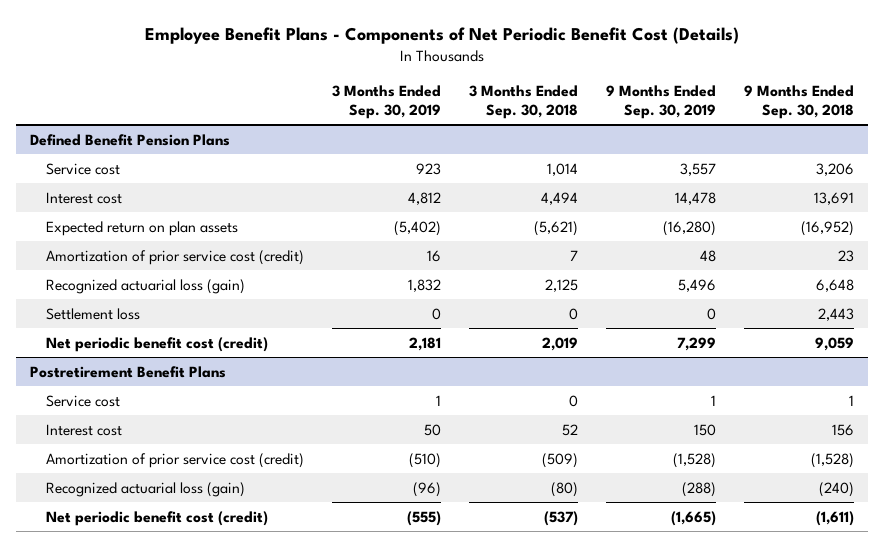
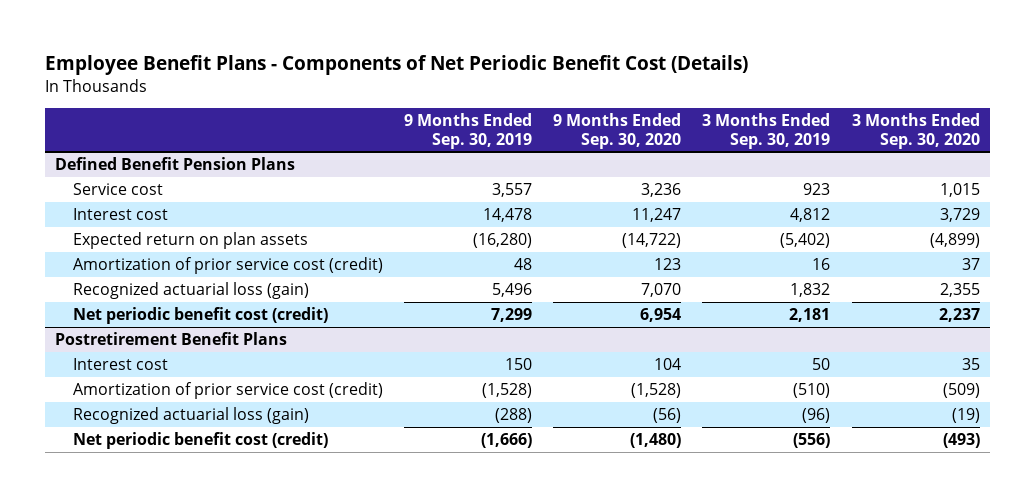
[468,85,578,119] 3 Months Ended Sep. 30, 2018 -> none
[743,85,854,119] 9 Months Ended Sep. 30, 2018 -> none
none -> [553,113,682,149] 9 Months Ended Sep. 30, 2020
none -> [851,113,980,149] 3 Months Ended Sep. 30, 2020
[45,307,140,320] Settlement loss -> none
[45,394,120,407] Service cost -> none
[406,510,441,526] (555) -> [793,433,831,449] (556)
[670,510,716,526] (1,665) -> [481,433,533,449] (1,666)

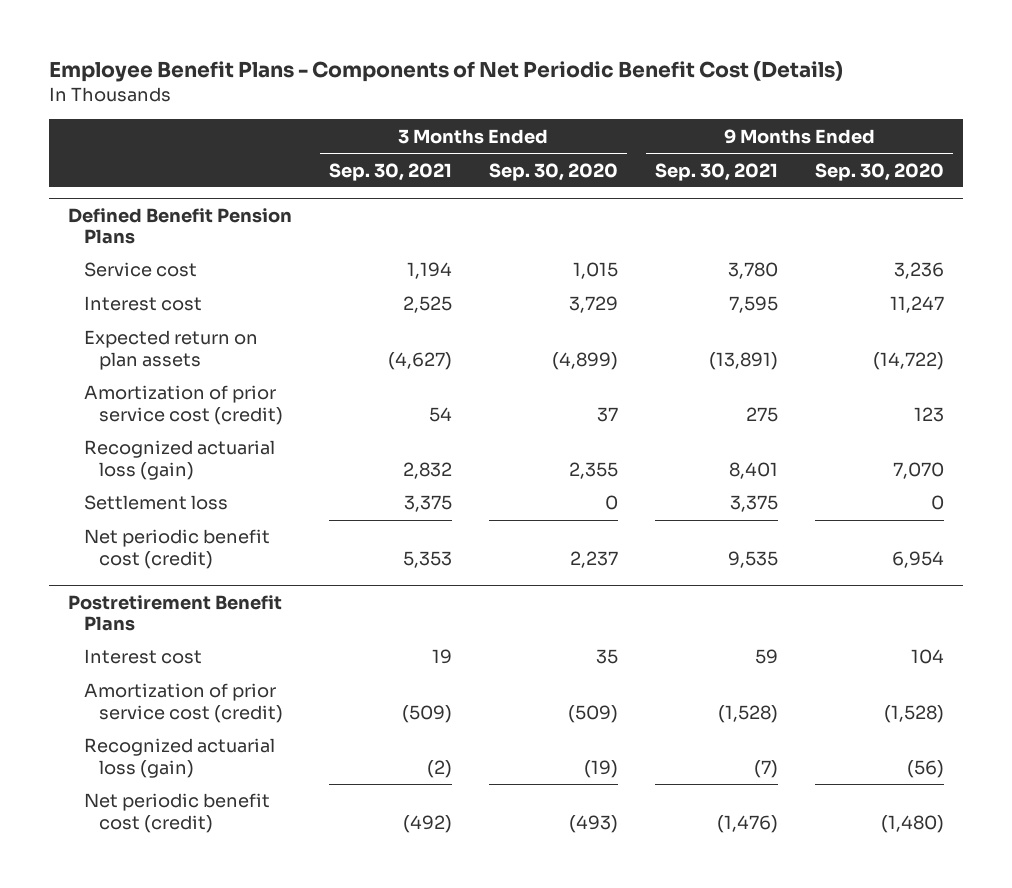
[404,113,533,149] 9 Months Ended Sep. 30, 2019 -> none
[702,113,831,149] 3 Months Ended Sep. 30, 2019 -> none
none -> [328,162,452,181] Sep. 30, 2021
none -> [655,162,779,181] Sep. 30, 2021
none -> [83,495,228,511] Settlement loss

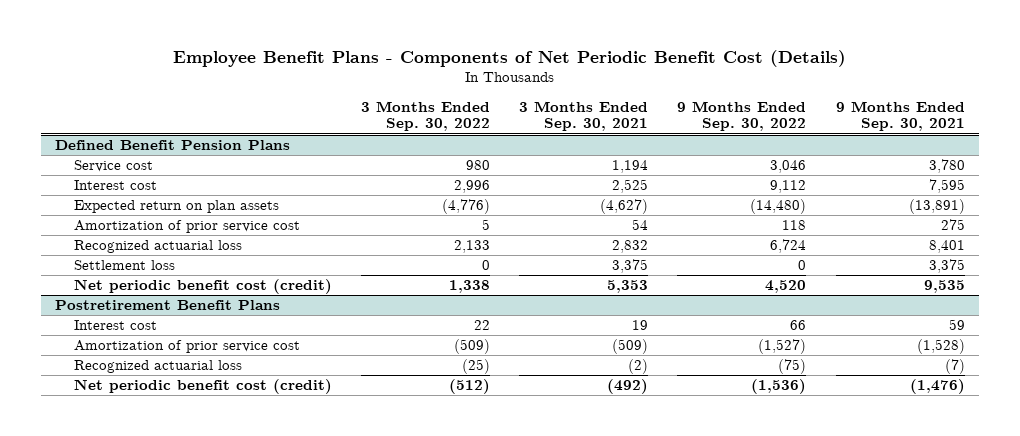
[488,162,618,181] Sep. 30, 2020 -> none
[815,162,945,181] Sep. 30, 2020 -> none
none -> [361,100,491,132] 3 Months Ended Sep. 30, 2022
none -> [677,100,807,132] 9 Months Ended Sep. 30, 2022
[83,385,284,425] Amortization of prior service cost (credit) -> [73,220,300,234] Amortization of prior service cost
[83,440,275,480] Recognized actuarial loss (gain) -> [73,240,242,254] Recognized actuarial loss
[83,683,284,723] Amortization of prior service cost (credit) -> [73,340,300,354] Amortization of prior service cost
[83,738,275,778] Recognized actuarial loss (gain) -> [73,360,242,374] Recognized actuarial loss

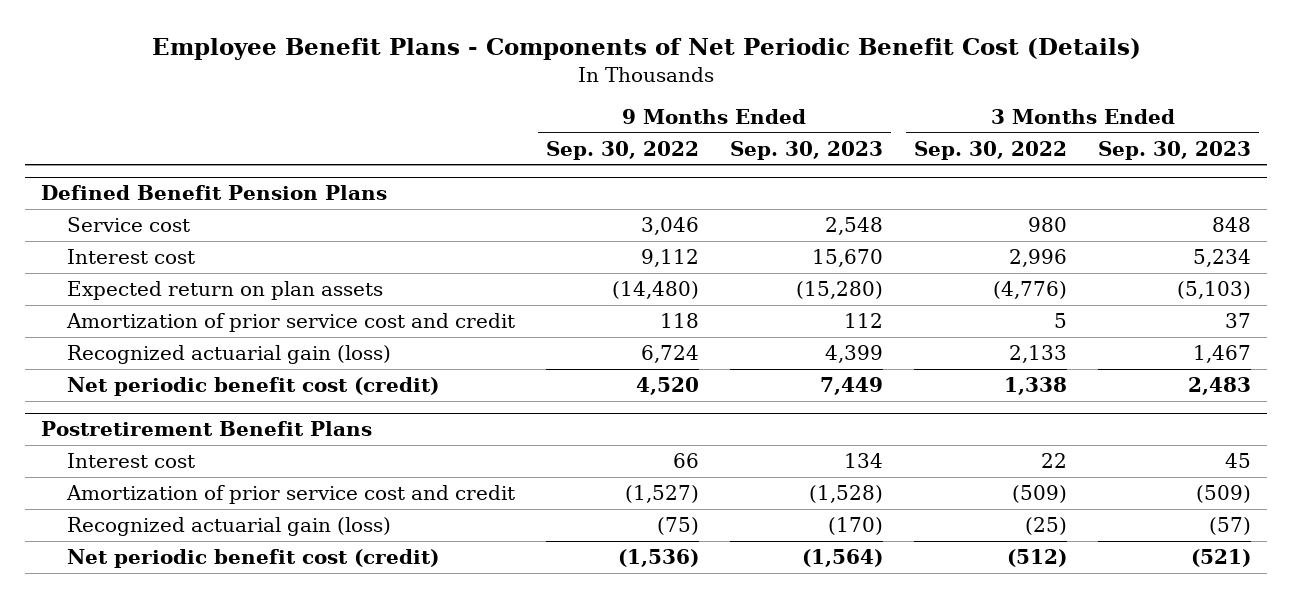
[519,100,649,132] 3 Months Ended Sep. 30, 2021 -> none
[835,100,965,132] 9 Months Ended Sep. 30, 2021 -> none
none -> [729,140,883,160] Sep. 30, 2023
none -> [1098,140,1252,160] Sep. 30, 2023
[73,260,175,271] Settlement loss -> none
[73,220,300,234] Amortization of prior service cost -> [65,312,515,332] Amortization of prior service cost and credit
[73,240,242,254] Recognized actuarial loss -> [66,344,391,364] Recognized actuarial gain (loss)
[73,340,300,354] Amortization of prior service cost -> [65,484,515,504] Amortization of prior service cost and credit
[73,360,242,374] Recognized actuarial loss -> [66,516,391,536] Recognized actuarial gain (loss)

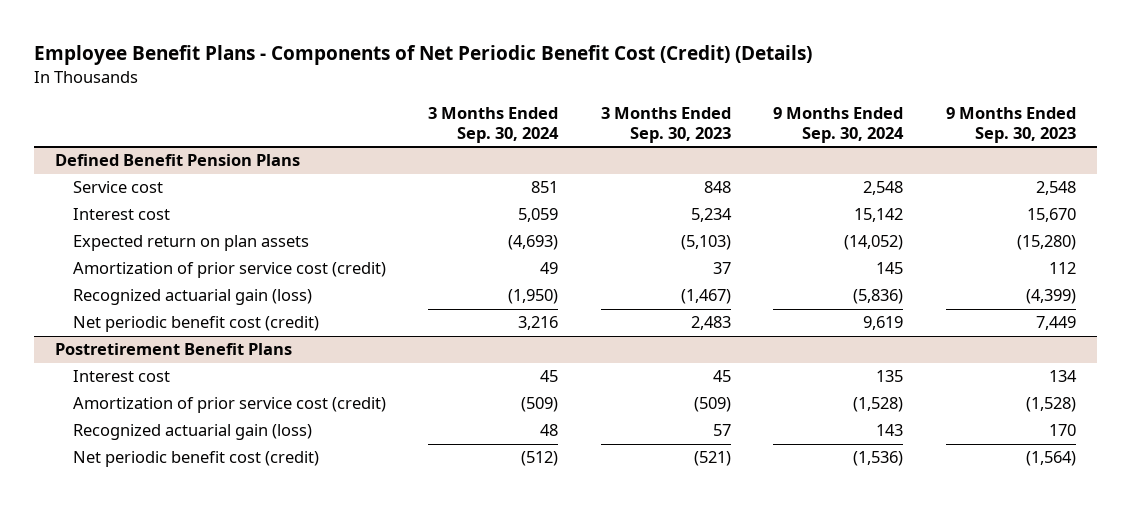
[151,38,1141,61] Employee Benefit Plans - Components of Net Periodic Benefit Cost (Details) -> [34,45,813,66] Employee Benefit Plans - Components of Net Periodic Benefit Cost (Credit) (Details)
[545,140,699,160] Sep. 30, 2022 -> none
[914,140,1068,160] Sep. 30, 2022 -> none
none -> [428,106,560,143] 3 Months Ended Sep. 30, 2024
none -> [773,106,905,143] 9 Months Ended Sep. 30, 2024
[65,312,515,332] Amortization of prior service cost and credit -> [72,262,386,279] Amortization of prior service cost (credit)
[824,344,883,363] 4,399 -> [1025,289,1076,305] (4,399)
[1193,344,1252,363] 1,467 -> [680,289,731,305] (1,467)
[65,484,515,504] Amortization of prior service cost and credit -> [72,397,386,414] Amortization of prior service cost (credit)
[827,516,883,535] (170) -> [1048,424,1076,437] 170
[1209,516,1252,535] (57) -> [712,424,731,437] 57

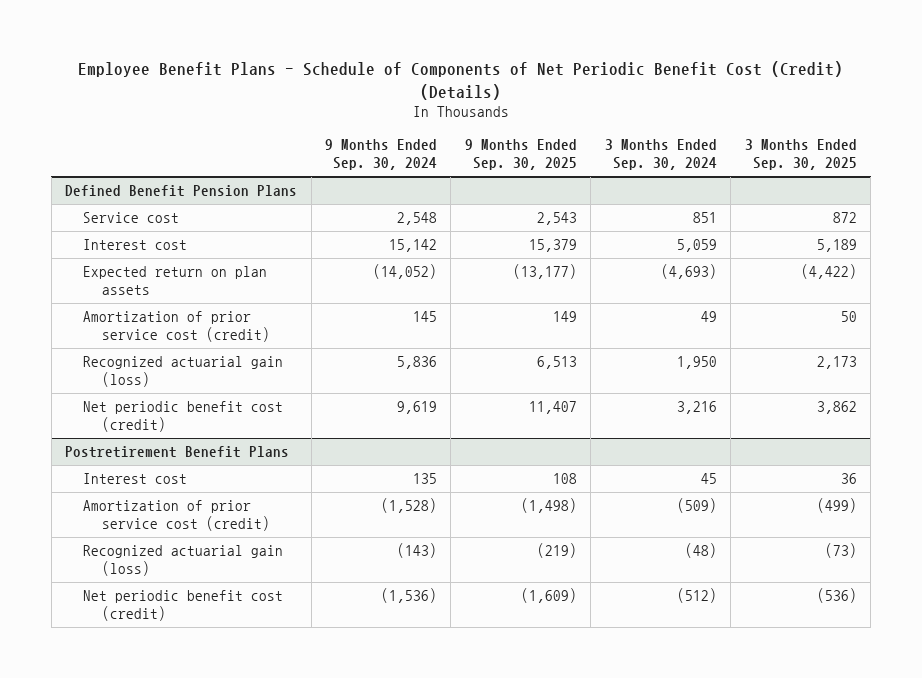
[34,45,813,66] Employee Benefit Plans - Components of Net Periodic Benefit Cost (Credit) (Details) -> [77,60,843,100] Employee Benefit Plans - Schedule of Components of Net Periodic Benefit Cost (Credit) (Details)
[600,106,731,143] 3 Months Ended Sep. 30, 2023 -> none
[945,106,1076,143] 9 Months Ended Sep. 30, 2023 -> none
none -> [464,139,577,171] 9 Months Ended Sep. 30, 2025
none -> [744,139,857,171] 3 Months Ended Sep. 30, 2025
[508,289,559,305] (1,950) -> [676,356,717,370] 1,950
[853,289,904,305] (5,836) -> [396,356,437,370] 5,836
[540,424,559,437] 48 -> [684,543,717,559] (48)
[876,424,904,437] 143 -> [396,543,437,559] (143)

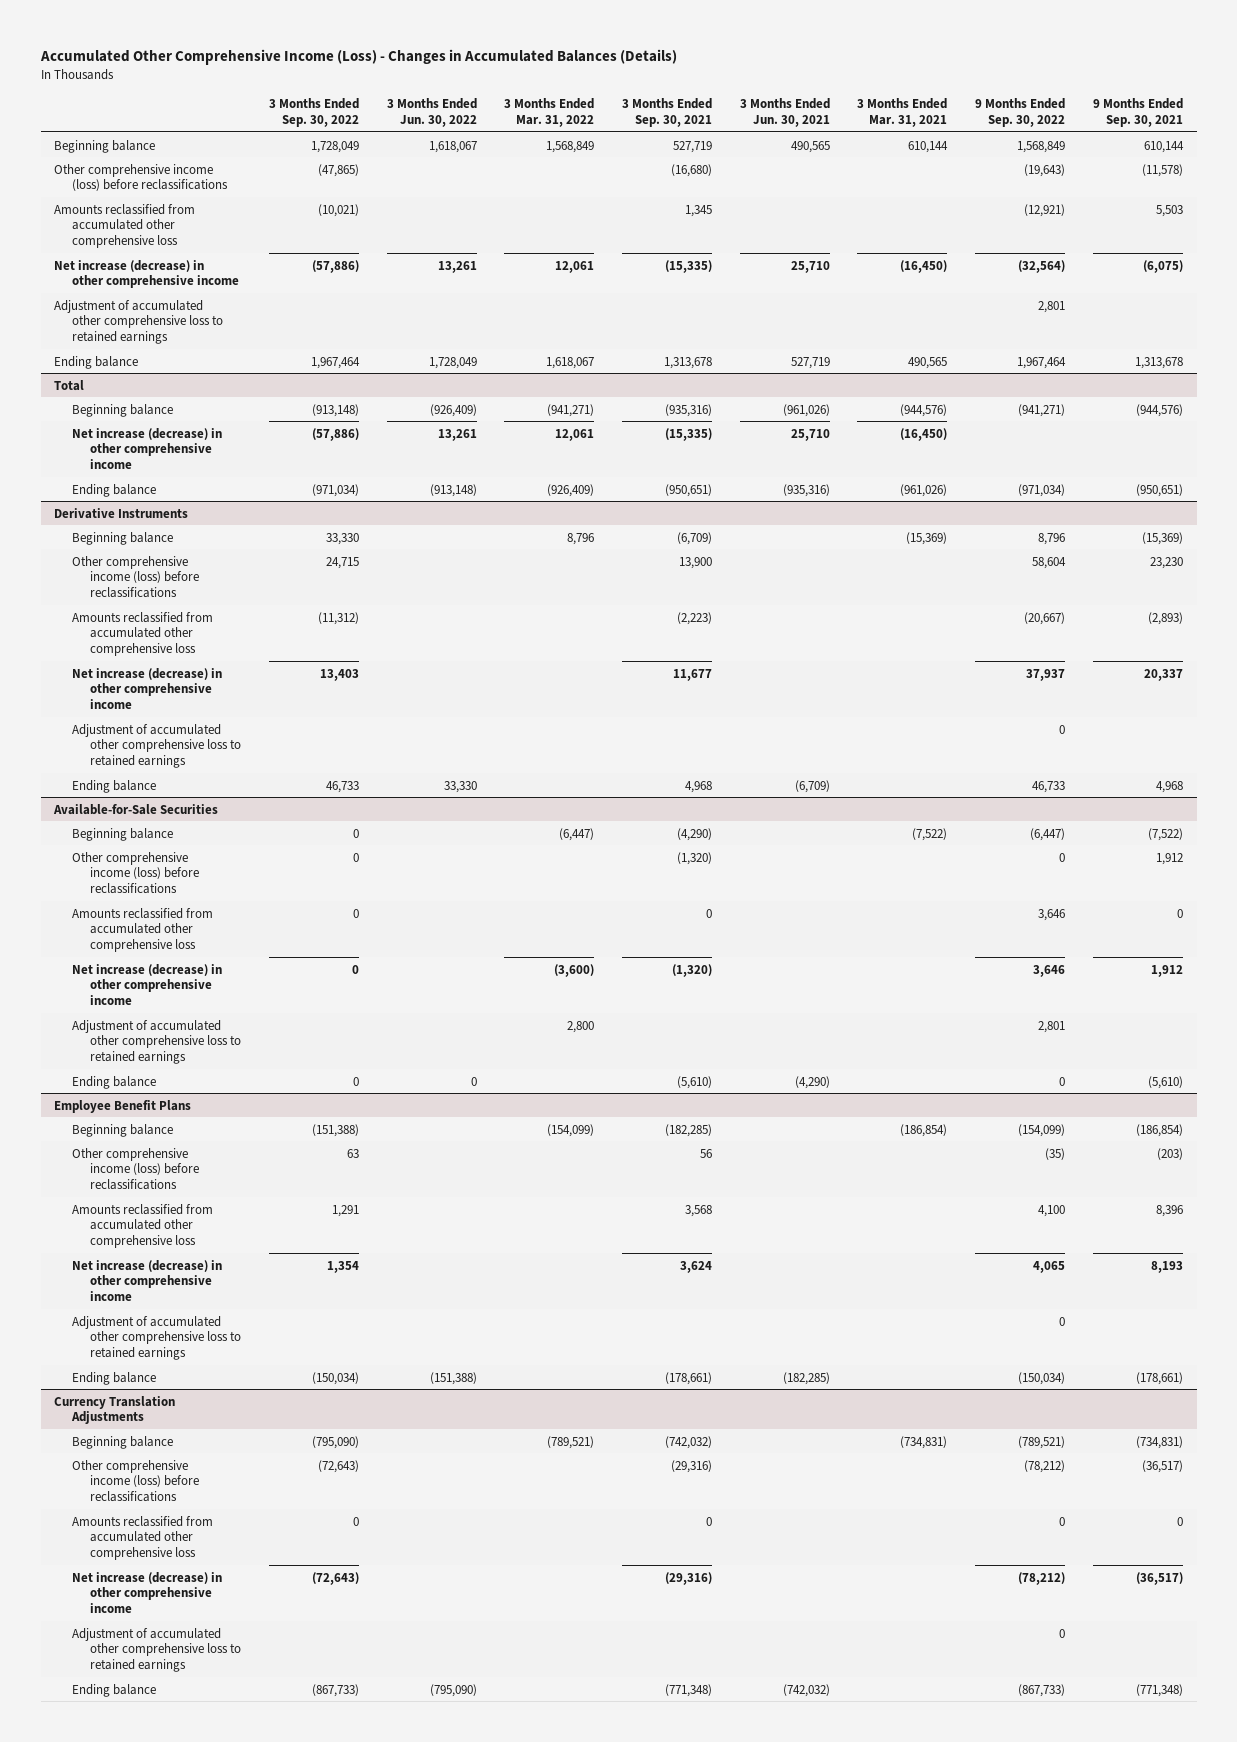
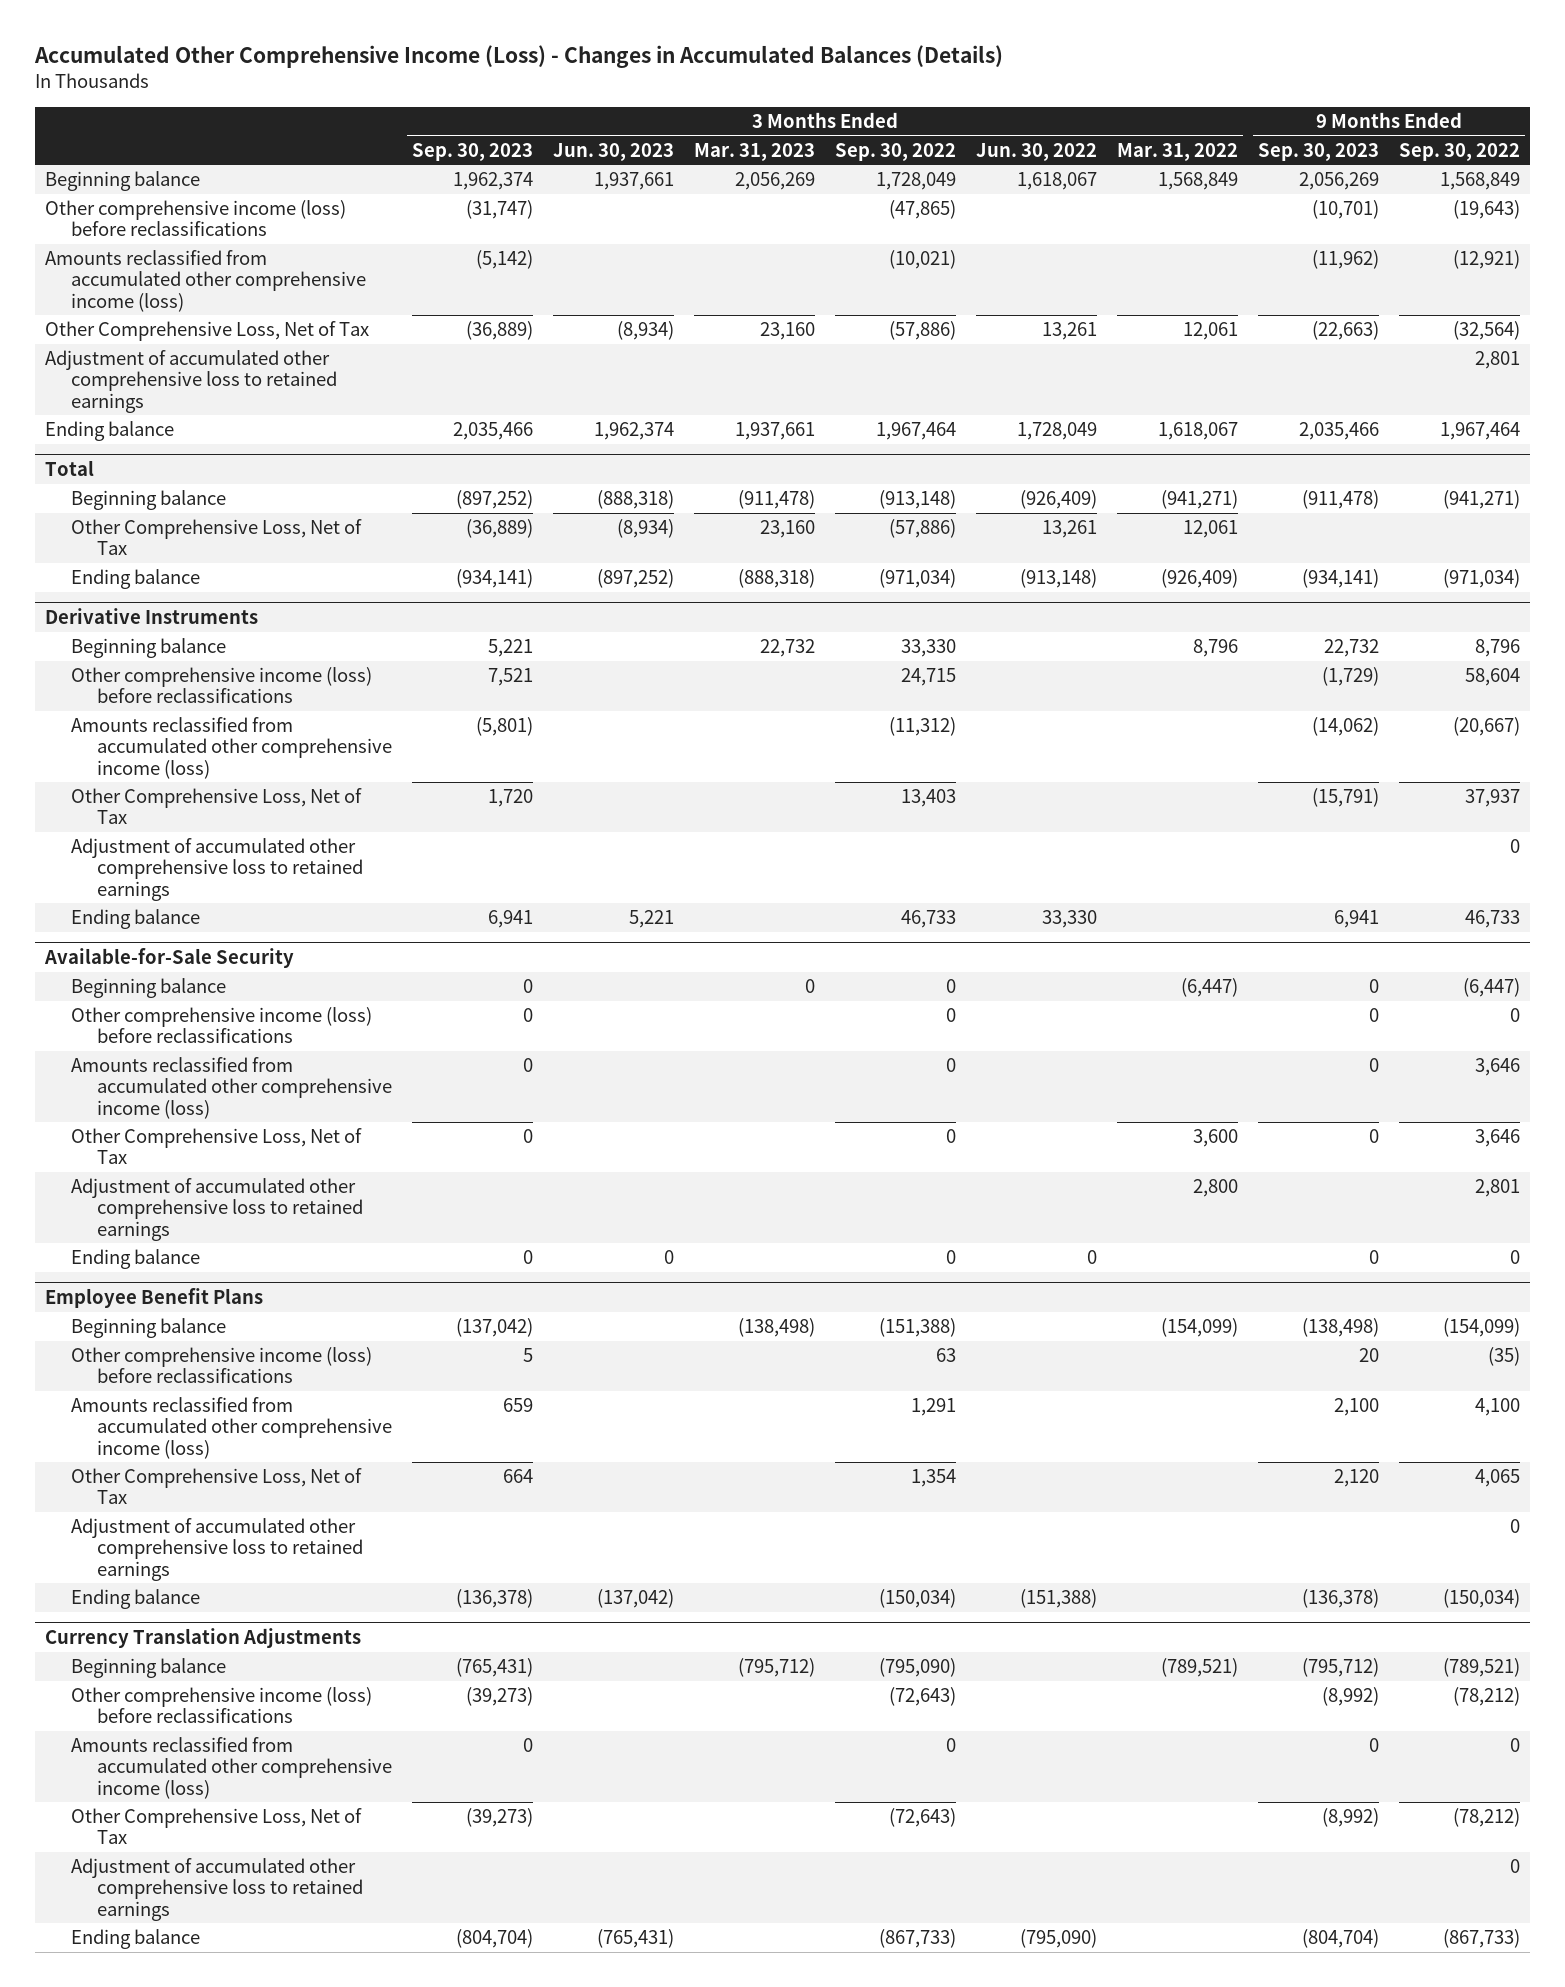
[622,98,713,128] 3 Months Ended Sep. 30, 2021 -> none
[739,98,830,128] 3 Months Ended Jun. 30, 2021 -> none
[857,98,948,128] 3 Months Ended Mar. 31, 2021 -> none
[1092,98,1183,128] 9 Months Ended Sep. 30, 2021 -> none
none -> [411,142,533,161] Sep. 30, 2023
none -> [552,142,674,161] Jun. 30, 2023
none -> [693,142,815,161] Mar. 31, 2023
none -> [1257,142,1379,161] Sep. 30, 2023
[54,203,196,248] Amounts reclassified from accumulated other comprehensive loss -> [44,250,366,312] Amounts reclassified from accumulated other comprehensive income (loss)
[54,259,240,289] Net increase (decrease) in other comprehensive income -> [44,321,369,342] Other Comprehensive Loss, Net of Tax
[72,427,223,469] Net increase (decrease) in other comprehensive income -> [70,519,362,556] Other Comprehensive Loss, Net of Tax
[72,611,214,656] Amounts reclassified from accumulated other comprehensive loss -> [70,717,393,779] Amounts reclassified from accumulated other comprehensive income (loss)
[72,667,223,709] Net increase (decrease) in other comprehensive income -> [70,788,362,825] Other Comprehensive Loss, Net of Tax
[53,803,219,815] Available-for-Sale Securities -> [43,947,294,968] Available-for-Sale Security
[72,907,214,952] Amounts reclassified from accumulated other comprehensive loss -> [70,1057,393,1119] Amounts reclassified from accumulated other comprehensive income (loss)
[72,963,223,1005] Net increase (decrease) in other comprehensive income -> [70,1128,362,1165] Other Comprehensive Loss, Net of Tax
[554,963,595,977] (3,600) -> [1192,1129,1238,1148] 3,600
[72,1203,214,1248] Amounts reclassified from accumulated other comprehensive loss -> [70,1397,393,1459] Amounts reclassified from accumulated other comprehensive income (loss)
[72,1259,223,1301] Net increase (decrease) in other comprehensive income -> [70,1468,362,1505] Other Comprehensive Loss, Net of Tax
[72,1515,214,1560] Amounts reclassified from accumulated other comprehensive loss -> [70,1737,393,1799] Amounts reclassified from accumulated other comprehensive income (loss)
[72,1571,223,1613] Net increase (decrease) in other comprehensive income -> [70,1808,362,1845] Other Comprehensive Loss, Net of Tax

